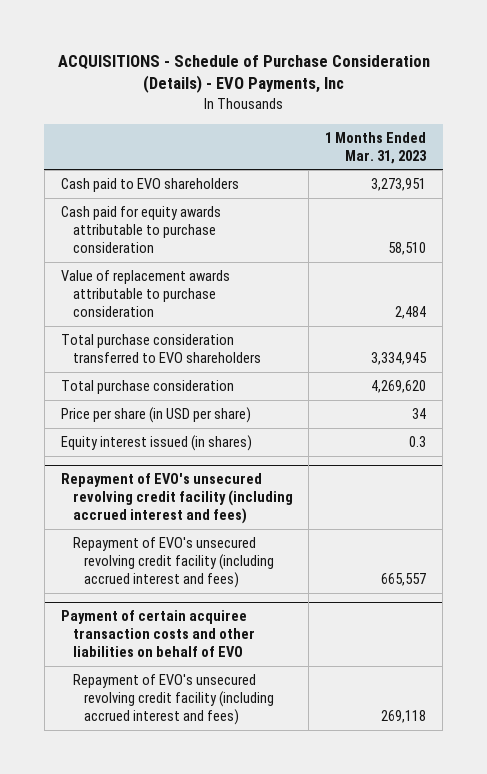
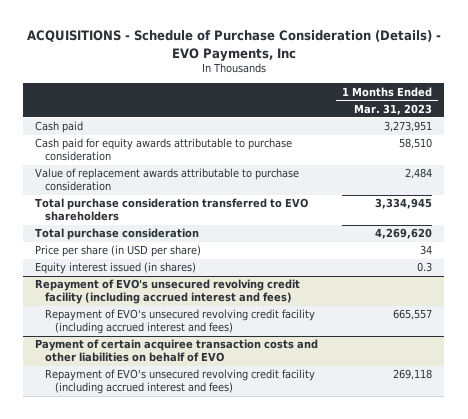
[60,177,239,192] Cash paid to EVO shareholders -> [35,121,84,134] Cash paid

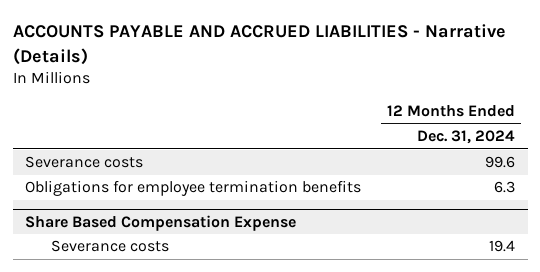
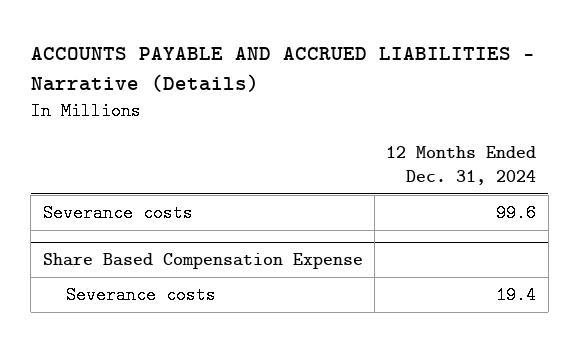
[25,180,362,197] Obligations for employee termination benefits -> none

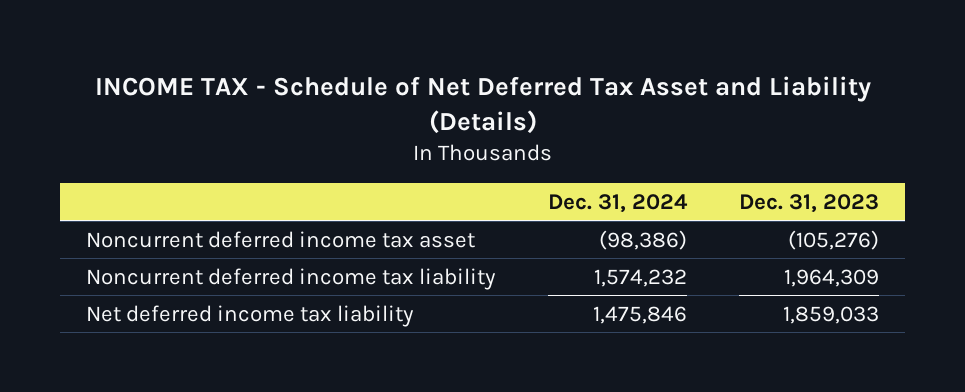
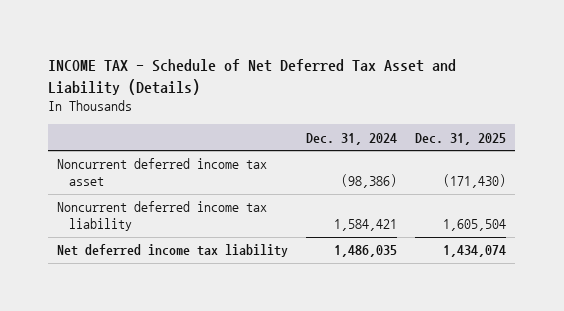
[739,193,880,213] Dec. 31, 2023 -> none
none -> [415,132,507,145] Dec. 31, 2025
[593,268,687,287] 1,574,232 -> [334,219,398,232] 1,584,421
[592,305,687,324] 1,475,846 -> [334,245,398,258] 1,486,035

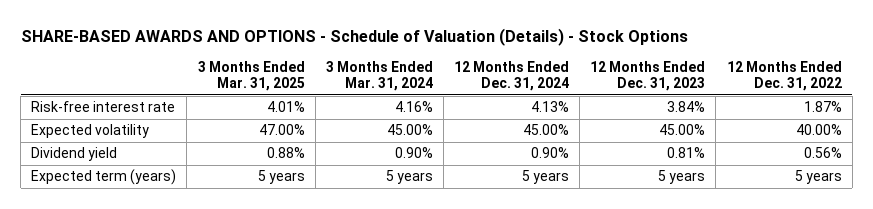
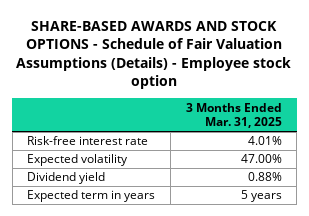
[20,27,688,46] SHARE-BASED AWARDS AND OPTIONS - Schedule of Valuation (Details) - Stock Options -> [16,20,292,90] SHARE-BASED AWARDS AND STOCK OPTIONS - Schedule of Fair Valuation Assumptions (Details) - Employee stock option
[325,61,433,92] 3 Months Ended Mar. 31, 2024 -> none
[454,61,570,92] 12 Months Ended Dec. 31, 2024 -> none
[590,61,706,92] 12 Months Ended Dec. 31, 2023 -> none
[726,61,842,92] 12 Months Ended Dec. 31, 2022 -> none
[31,169,177,186] Expected term (years) -> [27,190,156,203] Expected term in years

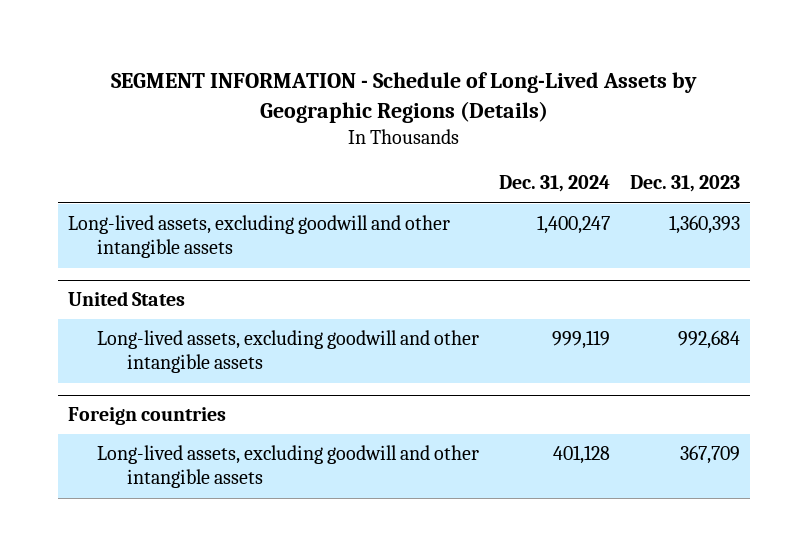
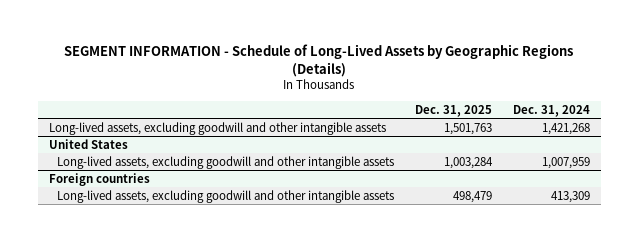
[630,175,741,193] Dec. 31, 2023 -> none
none -> [415,104,493,117] Dec. 31, 2025
[537,215,611,235] 1,400,247 -> [542,122,591,135] 1,421,268
[552,330,611,350] 999,119 -> [542,156,591,169] 1,007,959
[553,445,611,465] 401,128 -> [551,190,591,203] 413,309

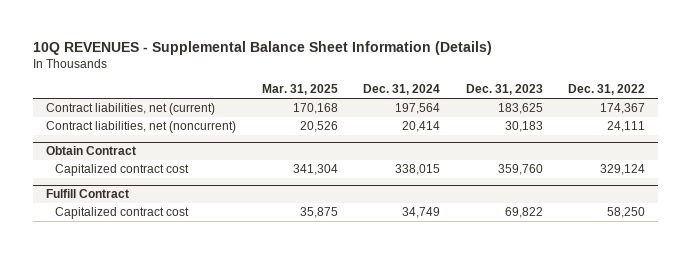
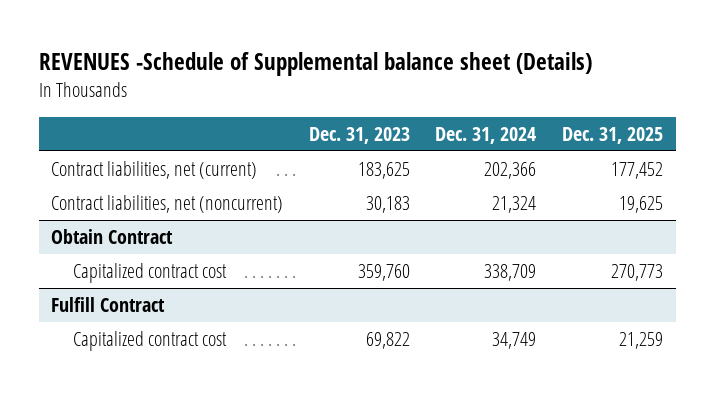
[33,41,493,56] 10Q REVENUES - Supplemental Balance Sheet Information (Details) -> [38,51,592,76] REVENUES -Schedule of Supplemental balance sheet (Details)
[261,84,338,96] Mar. 31, 2025 -> none
[568,84,646,96] Dec. 31, 2022 -> none
none -> [561,126,663,144] Dec. 31, 2025
[395,103,441,115] 197,564 -> [484,162,537,180] 202,366
[402,121,441,133] 20,414 -> [492,196,537,214] 21,324
[395,164,441,176] 338,015 -> [484,264,537,282] 338,709

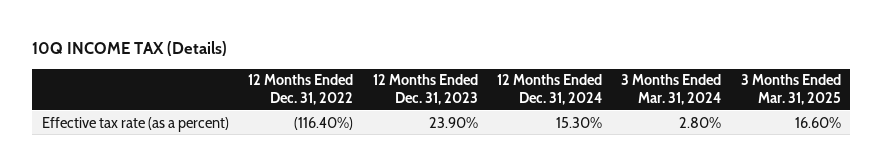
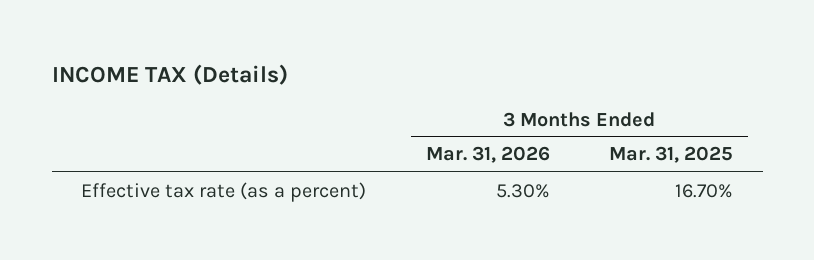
[32,41,228,57] 10Q INCOME TAX (Details) -> [51,64,288,86] INCOME TAX (Details)
[248,74,354,106] 12 Months Ended Dec. 31, 2022 -> none
[372,74,478,106] 12 Months Ended Dec. 31, 2023 -> none
[496,74,602,106] 12 Months Ended Dec. 31, 2024 -> none
[621,74,722,106] 3 Months Ended Mar. 31, 2024 -> none
none -> [425,146,550,164] Mar. 31, 2026
[794,116,841,128] 16.60% -> [674,183,733,198] 16.70%

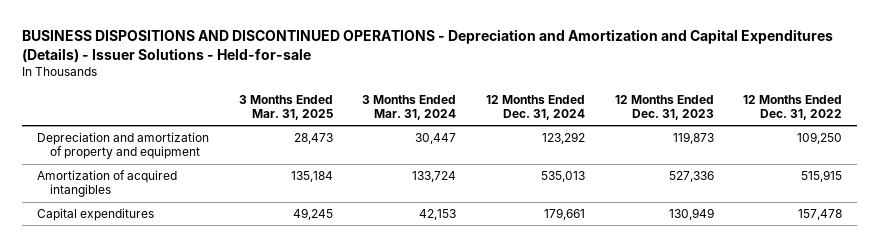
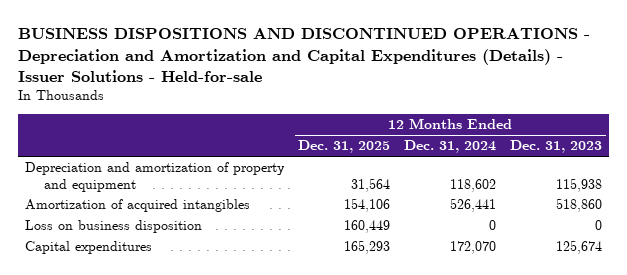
[238,94,333,121] 3 Months Ended Mar. 31, 2025 -> none
[362,94,457,121] 3 Months Ended Mar. 31, 2024 -> none
[743,94,843,121] 12 Months Ended Dec. 31, 2022 -> none
none -> [298,140,391,154] Dec. 31, 2025
[542,131,586,144] 123,292 -> [450,178,497,192] 118,602
[672,131,714,144] 119,873 -> [556,177,603,192] 115,938
[541,170,586,182] 535,013 -> [450,198,497,213] 526,441
[668,170,714,182] 527,336 -> [556,198,603,213] 518,860
none -> [24,220,202,234] Loss on business disposition
[544,207,586,220] 179,661 -> [450,241,497,255] 172,070
[668,207,714,220] 130,949 -> [556,240,603,255] 125,674

